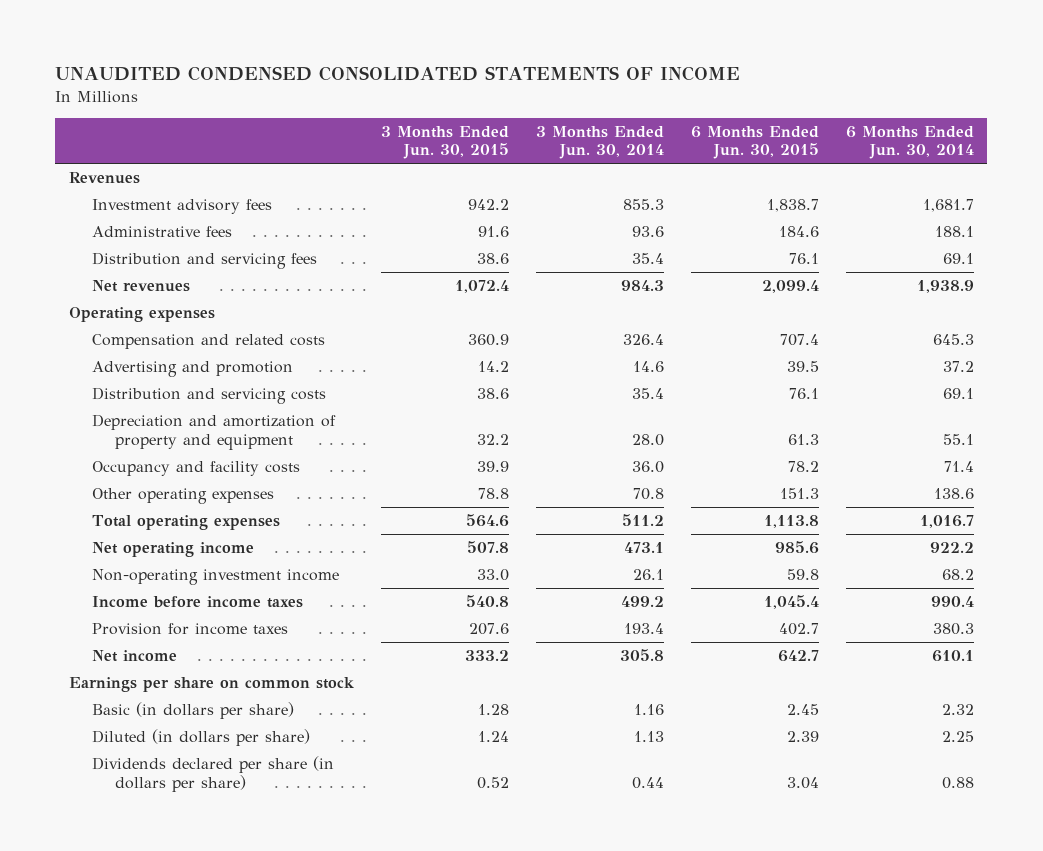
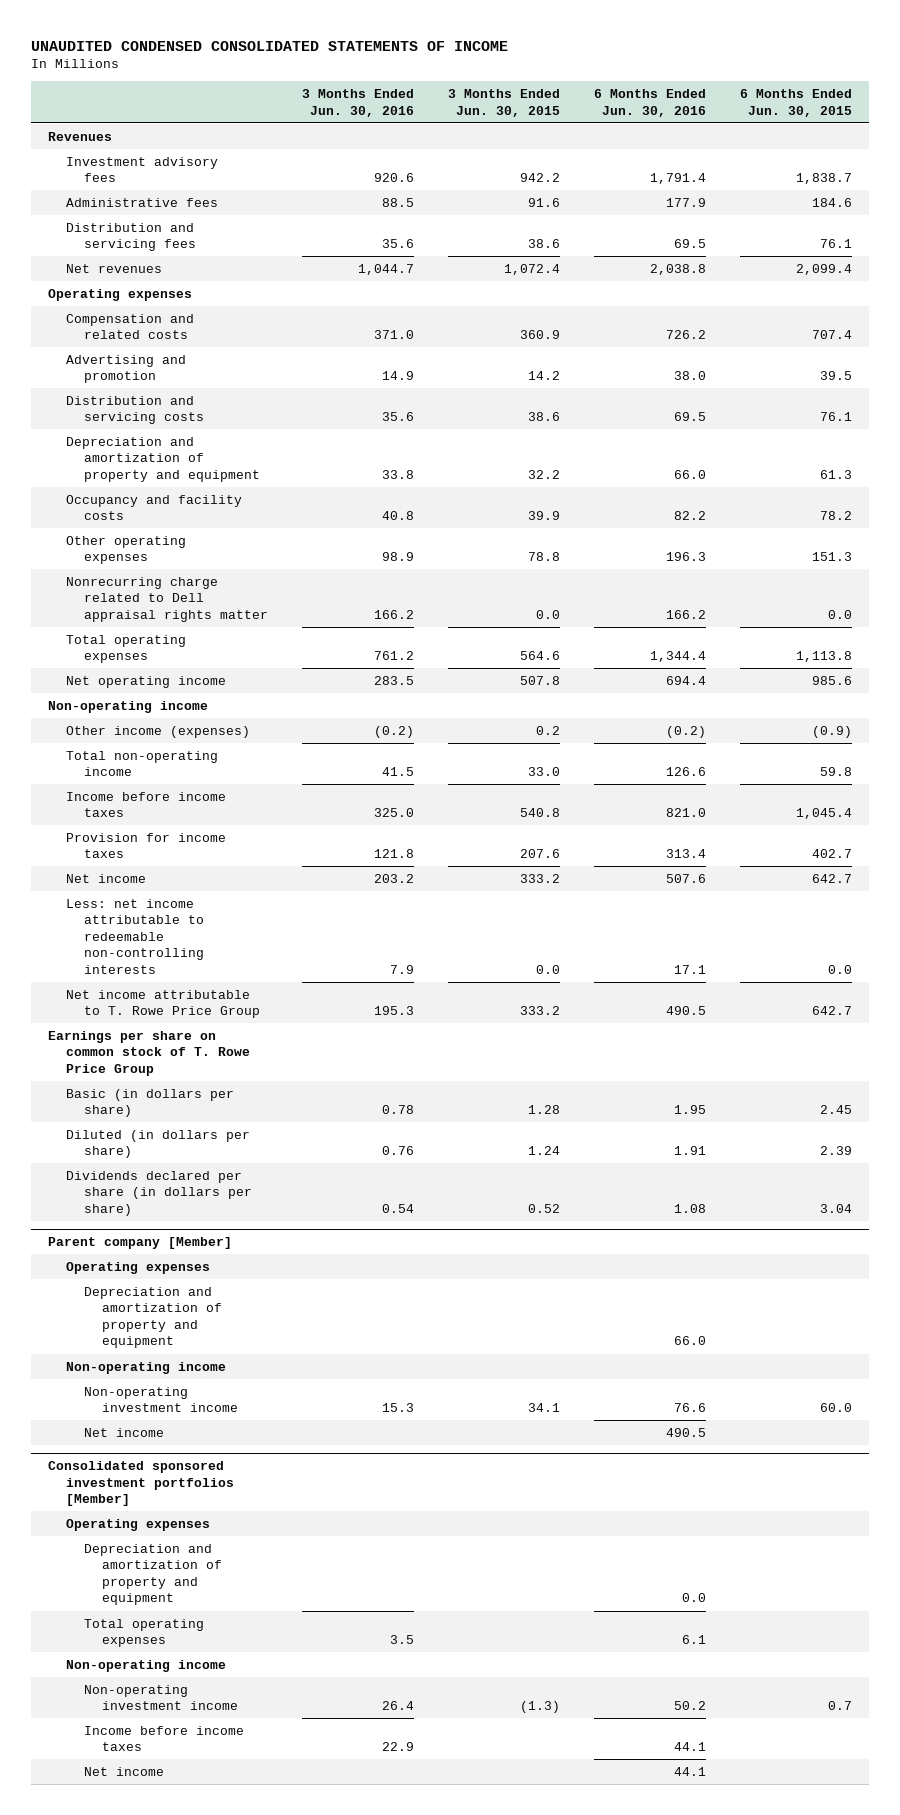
[535,125,664,160] 3 Months Ended Jun. 30, 2014 -> none
[845,125,974,160] 6 Months Ended Jun. 30, 2014 -> none
none -> [302,88,415,117] 3 Months Ended Jun. 30, 2016
none -> [594,88,707,117] 6 Months Ended Jun. 30, 2016
none -> [66,576,269,622] Nonrecurring charge related to Dell appraisal rights matter
none -> [47,700,208,713] Non-operating income
none -> [66,725,251,738] Other income (expenses)
[92,569,340,586] Non-operating investment income -> [66,750,219,777] Total non-operating income
none -> [66,898,205,975] Less: net income attributable to redeemable non-controlling interests
none -> [66,989,261,1019] Net income attributable to T. Rowe Price Group
[68,677,354,693] Earnings per share on common stock -> [47,1030,251,1076] Earnings per share on common stock of T. Rowe Price Group
none -> [47,1236,232,1249] Parent company [Member]
none -> [66,1261,211,1274] Operating expenses
none -> [84,1286,223,1349] Depreciation and amortization of property and equipment
none -> [66,1361,227,1374] Non-operating income
none -> [84,1386,239,1413] Non-operating investment income
none -> [84,1427,165,1437] Net income
none -> [47,1460,235,1507] Consolidated sponsored investment portfolios [Member]
none -> [66,1518,211,1531] Operating expenses
none -> [84,1543,223,1606] Depreciation and amortization of property and equipment
none -> [84,1618,205,1648] Total operating expenses
none -> [66,1659,227,1672] Non-operating income
none -> [84,1684,239,1711] Non-operating investment income
none -> [84,1725,245,1752] Income before income taxes
none -> [84,1766,165,1776] Net income

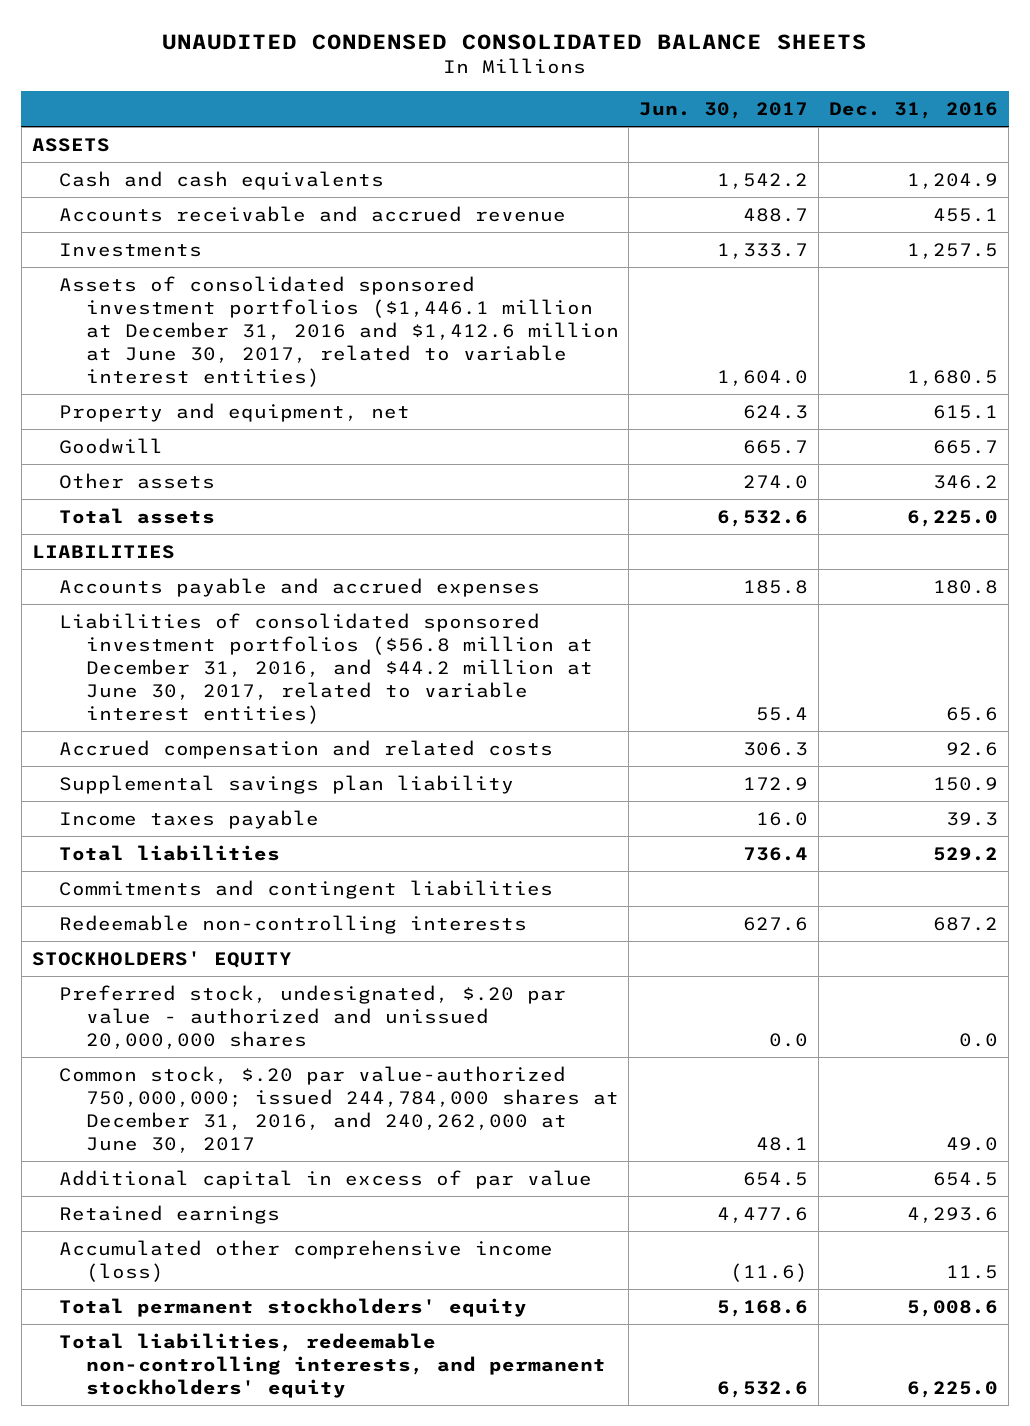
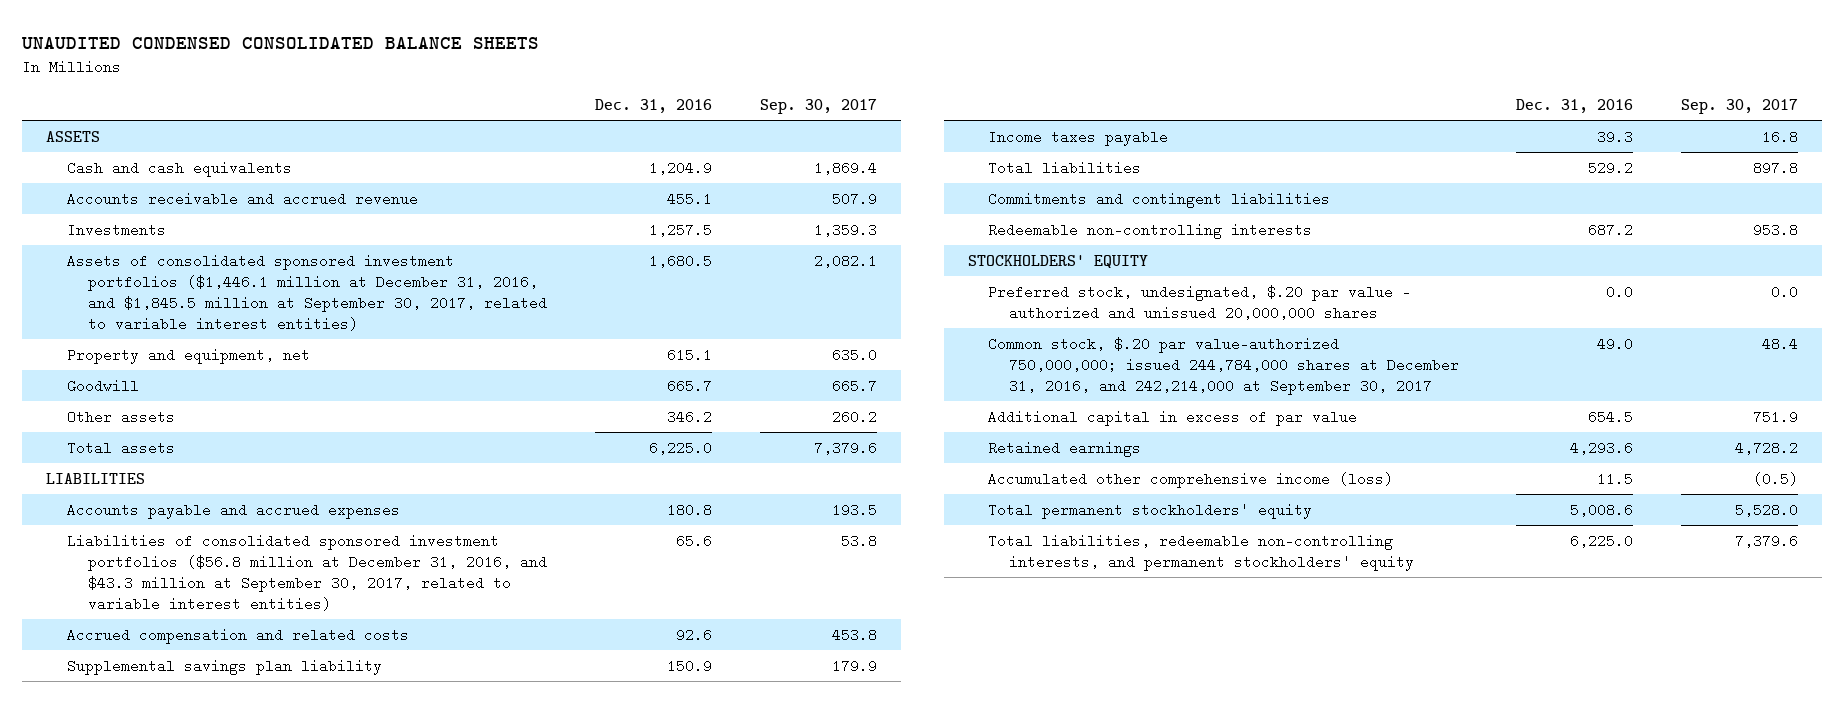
[639,101,809,119] Jun. 30, 2017 -> none
none -> [759,98,877,114] Sep. 30, 2017
[58,275,619,387] Assets of consolidated sponsored investment portfolios ($1,446.1 million at December 31, 2016 and $1,412.6 million at June 30, 2017, related to variable interest entities) -> [67,253,547,331] Assets of consolidated sponsored investment portfolios ($1,446.1 million at December 31, 2016, and $1,845.5 million at September 30, 2017, related to variable interest entities)
[58,612,593,724] Liabilities of consolidated sponsored investment portfolios ($56.8 million at December 31, 2016, and $44.2 million at June 30, 2017, related to variable interest entities) -> [67,533,547,611] Liabilities of consolidated sponsored investment portfolios ($56.8 million at December 31, 2016, and $43.3 million at September 30, 2017, related to variable interest entities)
[58,1065,619,1153] Common stock, $.20 par value-authorized 750,000,000; issued 244,784,000 shares at December 31, 2016, and 240,262,000 at June 30, 2017 -> [988,336,1459,395] Common stock, $.20 par value-authorized 750,000,000; issued 244,784,000 shares at December 31, 2016, and 242,214,000 at September 30, 2017

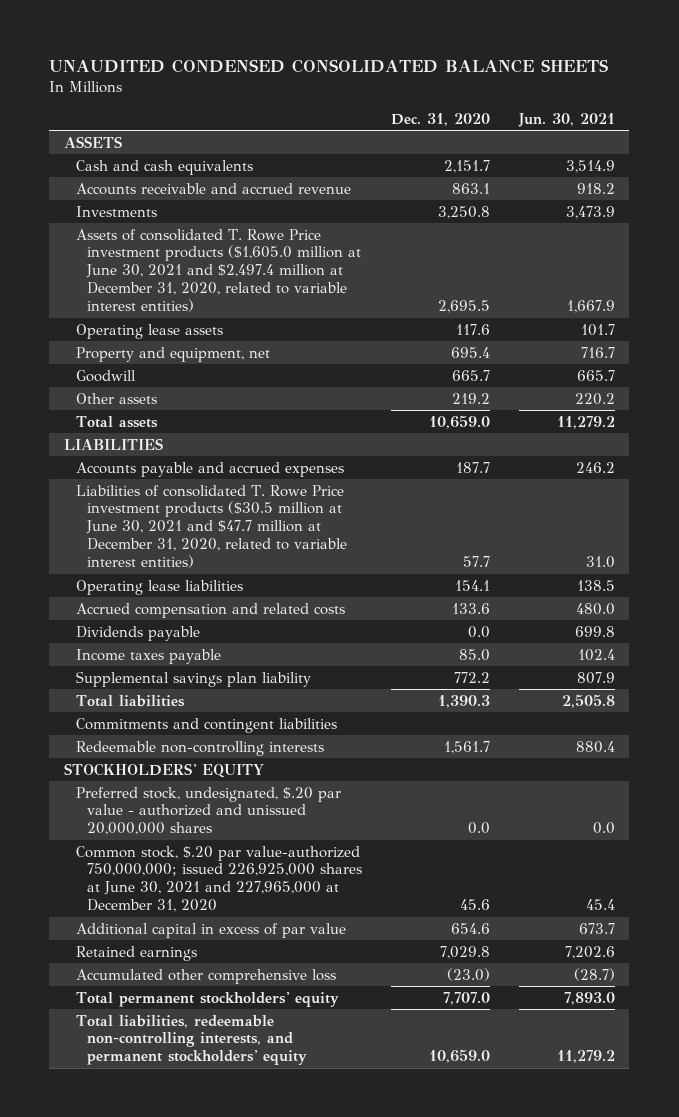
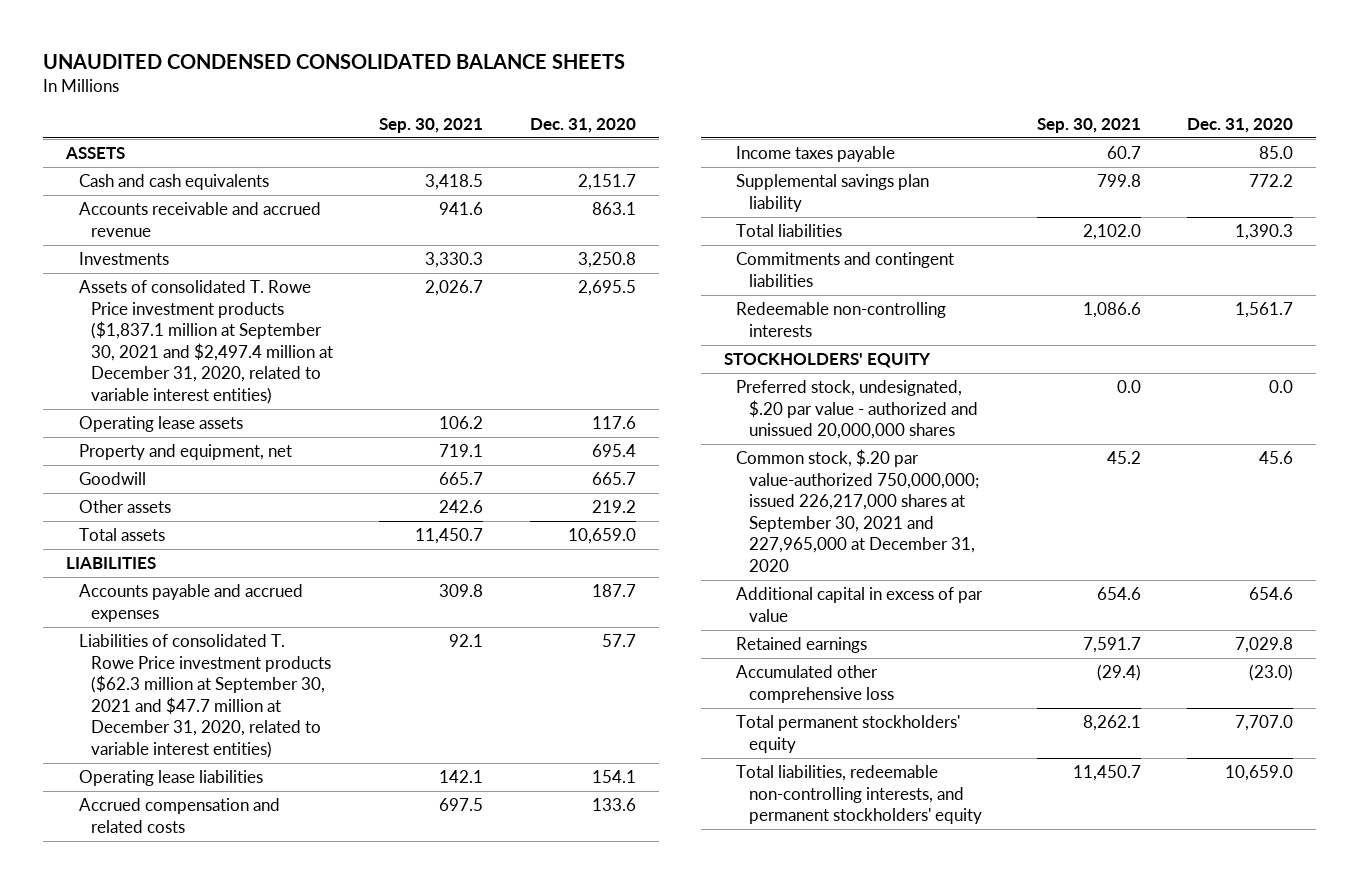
[517,112,615,127] Jun. 30, 2021 -> none
none -> [379,117,484,133] Sep. 30, 2021
[75,228,362,313] Assets of consolidated T. Rowe Price investment products ($1,605.0 million at June 30, 2021 and $2,497.4 million at December 31, 2020, related to variable interest entities) -> [78,280,333,404] Assets of consolidated T. Rowe Price investment products ($1,837.1 million at September 30, 2021 and $2,497.4 million at December 31, 2020, related to variable interest entities)
[75,484,348,569] Liabilities of consolidated T. Rowe Price investment products ($30.5 million at June 30, 2021 and $47.7 million at December 31, 2020, related to variable interest entities) -> [78,634,331,758] Liabilities of consolidated T. Rowe Price investment products ($62.3 million at September 30, 2021 and $47.7 million at December 31, 2020, related to variable interest entities)
[75,625,200,641] Dividends payable -> none
[75,845,363,913] Common stock, $.20 par value-authorized 750,000,000; issued 226,925,000 shares at June 30, 2021 and 227,965,000 at December 31, 2020 -> [736,449,979,572] Common stock, $.20 par value-authorized 750,000,000; issued 226,217,000 shares at September 30, 2021 and 227,965,000 at December 31, 2020

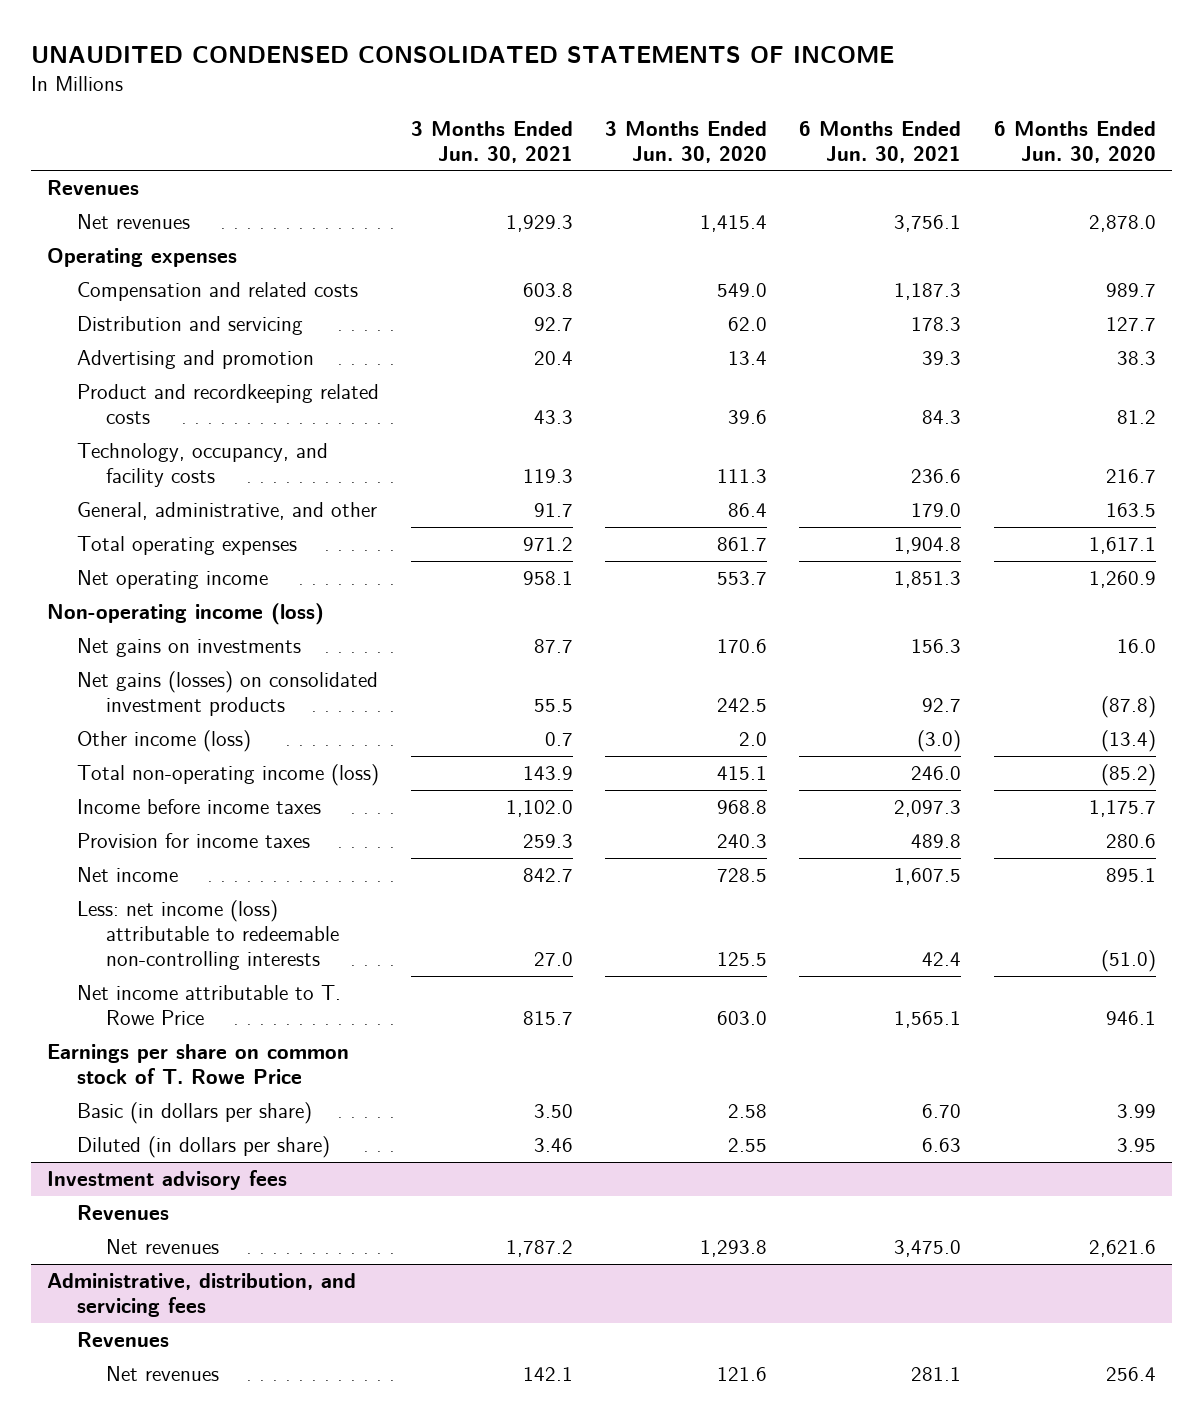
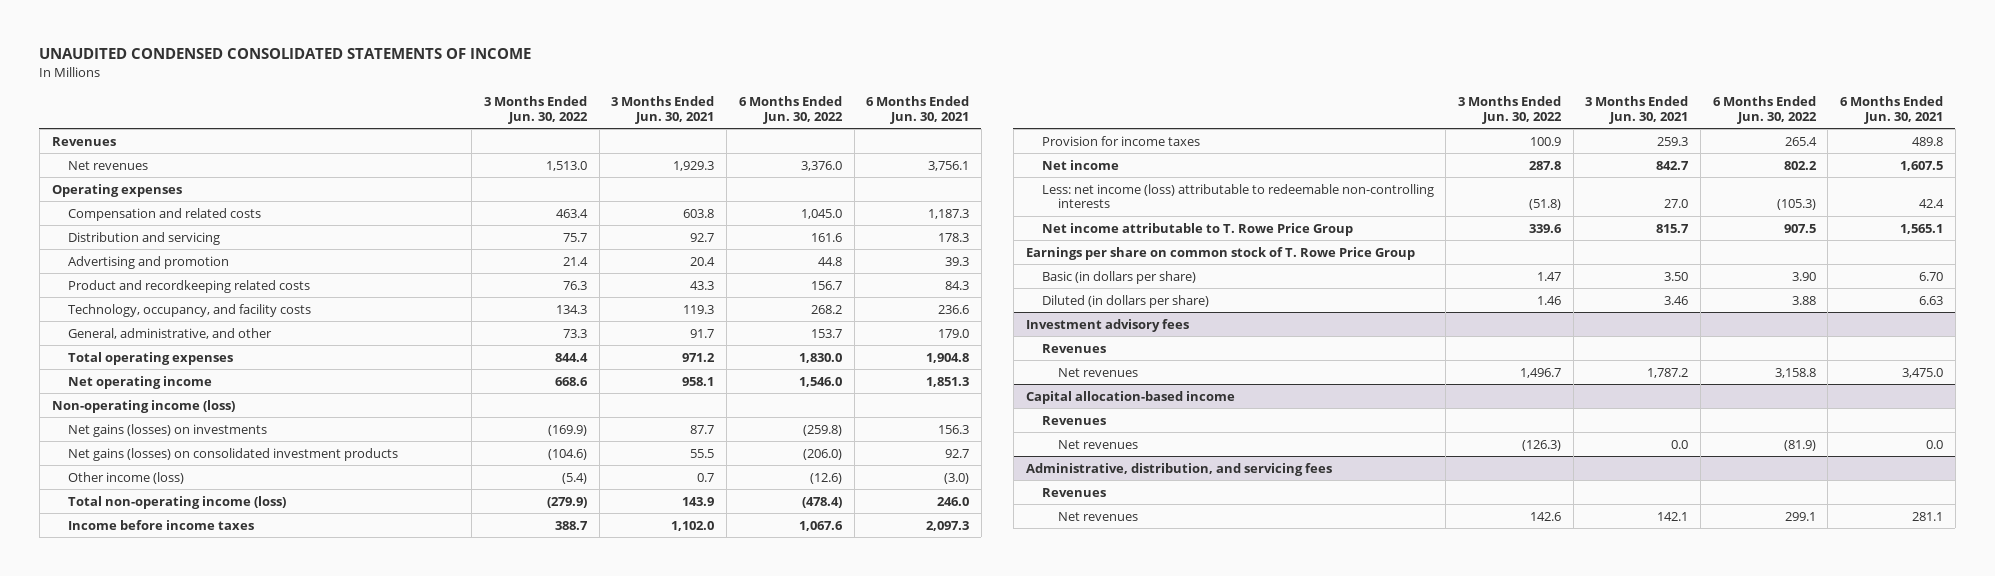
[605,120,768,163] 3 Months Ended Jun. 30, 2020 -> none
[993,120,1156,163] 6 Months Ended Jun. 30, 2020 -> none
none -> [484,96,589,124] 3 Months Ended Jun. 30, 2022
none -> [738,96,843,124] 6 Months Ended Jun. 30, 2022
[76,638,301,658] Net gains on investments -> [67,423,267,437] Net gains (losses) on investments
[76,985,341,1026] Net income attributable to T. Rowe Price -> [1041,222,1353,236] Net income attributable to T. Rowe Price Group
[47,1044,350,1085] Earnings per share on common stock of T. Rowe Price -> [1025,246,1415,260] Earnings per share on common stock of T. Rowe Price Group
none -> [1025,390,1235,404] Capital allocation-based income
none -> [1041,415,1106,425] Revenues
none -> [1057,439,1138,449] Net revenues

